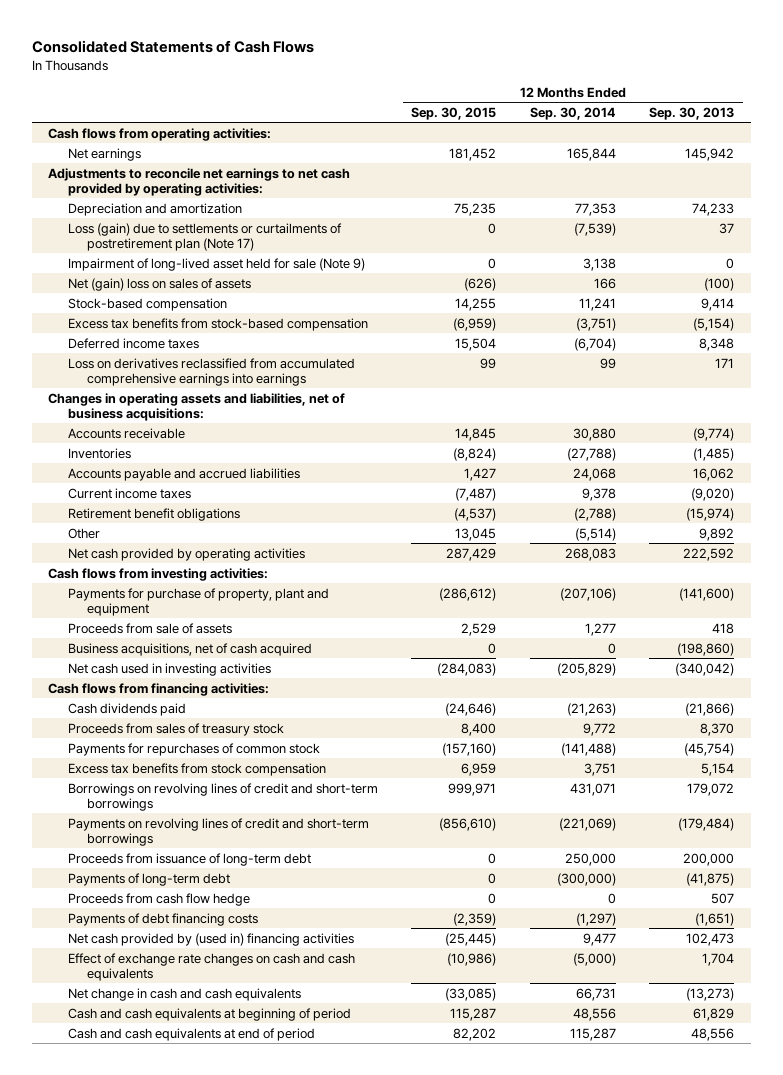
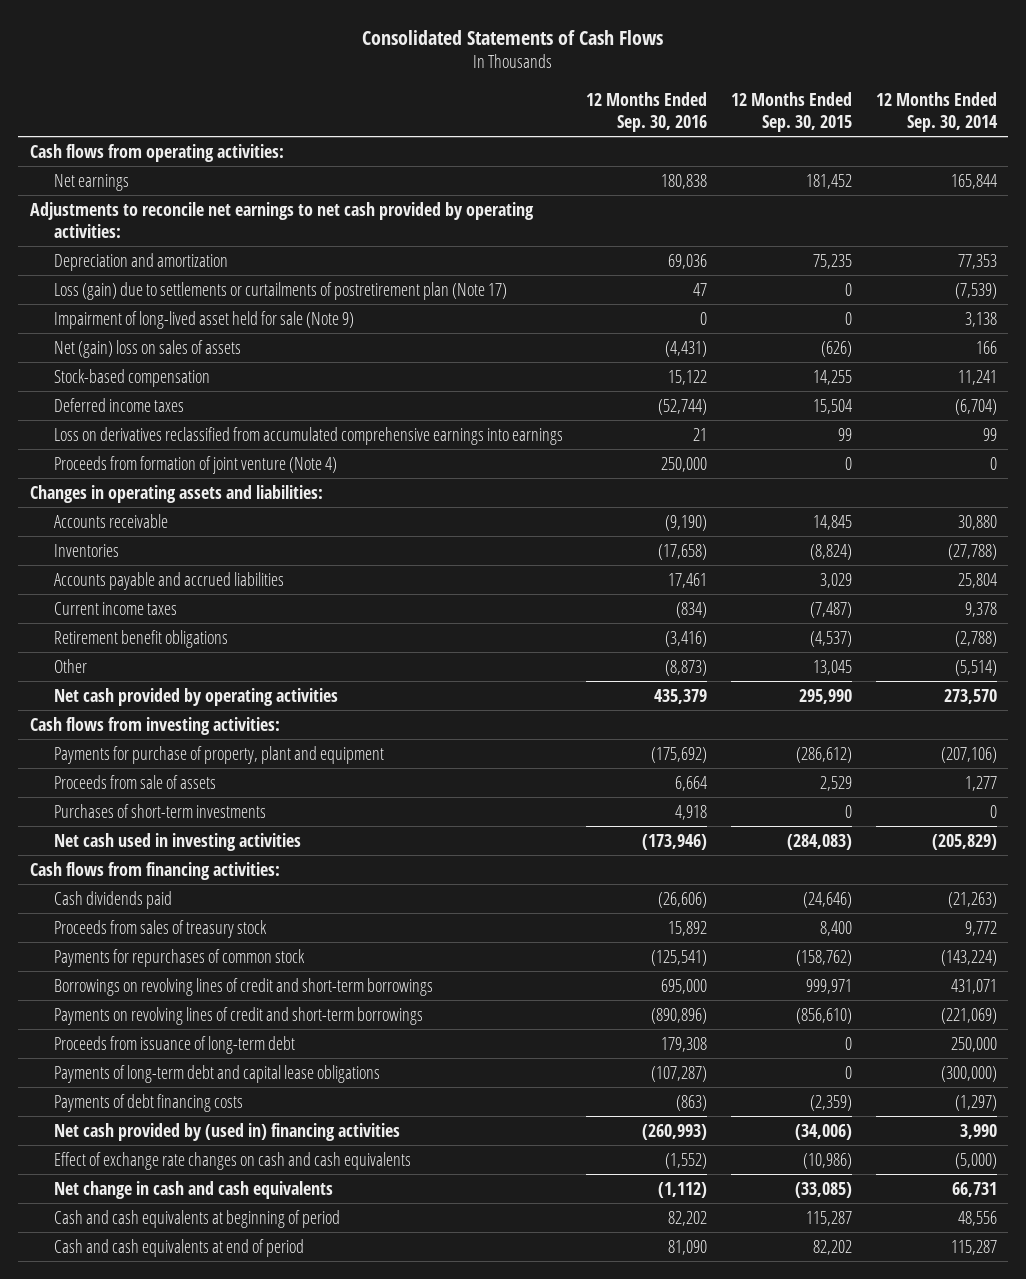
[649,106,735,120] Sep. 30, 2013 -> none
none -> [586,91,708,132] 12 Months Ended Sep. 30, 2016
[67,317,368,331] Excess tax benefits from stock-based compensation -> none
none -> [53,455,337,474] Proceeds from formation of joint venture (Note 4)
[48,392,346,421] Changes in operating assets and liabilities, net of business acquisitions: -> [29,484,323,503] Changes in operating assets and liabilities:
[464,467,497,481] 1,427 -> [819,572,852,588] 3,029
[572,467,616,481] 24,068 -> [957,572,997,588] 25,804
[446,547,497,561] 287,429 -> [798,688,852,704] 295,990
[564,547,616,561] 268,083 -> [943,688,997,704] 273,570
[67,642,312,656] Business acquisitions, net of cash acquired -> none
none -> [53,803,266,818] Purchases of short-term investments
[67,762,326,776] Excess tax benefits from stock compensation -> none
[442,742,497,756] (157,160) -> [795,949,852,966] (158,762)
[560,742,616,756] (141,488) -> [940,949,997,966] (143,224)
[67,892,250,906] Proceeds from cash flow hedge -> none
[67,872,230,886] Payments of long-term debt -> [53,1064,380,1083] Payments of long-term debt and capital lease obligations
[445,932,497,946] (25,445) -> [794,1123,852,1140] (34,006)
[582,932,616,946] 9,477 -> [959,1123,997,1139] 3,990

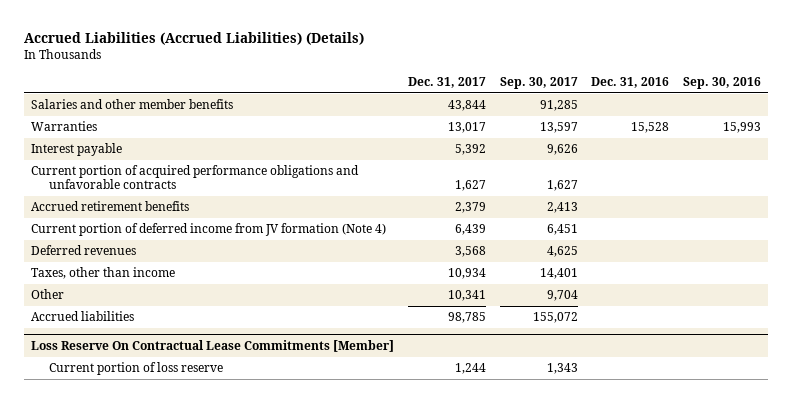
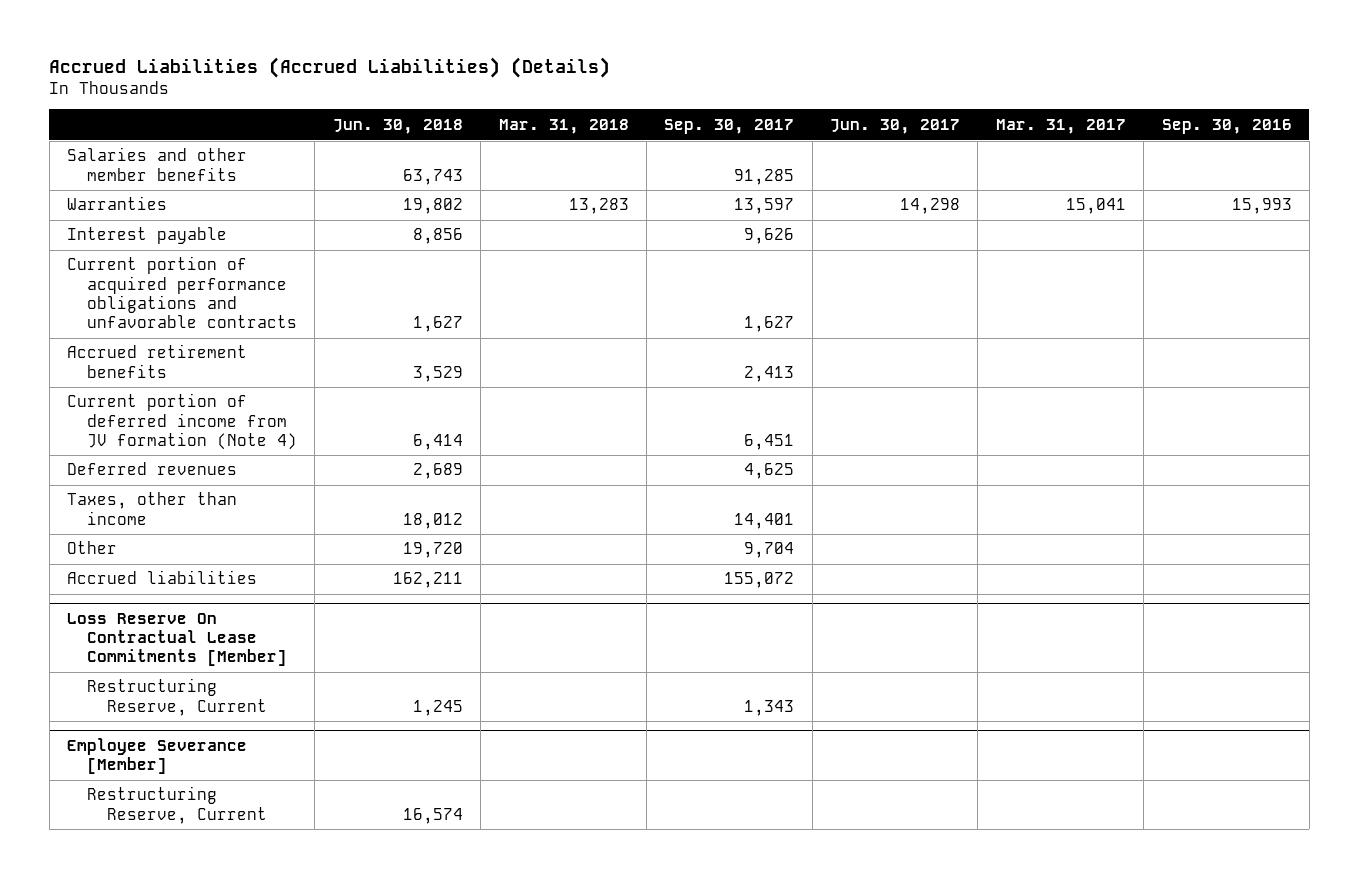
[408,77,487,89] Dec. 31, 2017 -> none
[591,77,670,89] Dec. 31, 2016 -> none
none -> [332,118,463,134] Jun. 30, 2018
none -> [498,118,629,134] Mar. 31, 2018
none -> [830,118,961,134] Jun. 30, 2017
none -> [995,118,1126,134] Mar. 31, 2017
[49,362,224,376] Current portion of loss reserve -> [87,678,267,716] Restructuring Reserve, Current
none -> [67,738,248,775] Employee Severance [Member]
none -> [87,786,267,824] Restructuring Reserve, Current

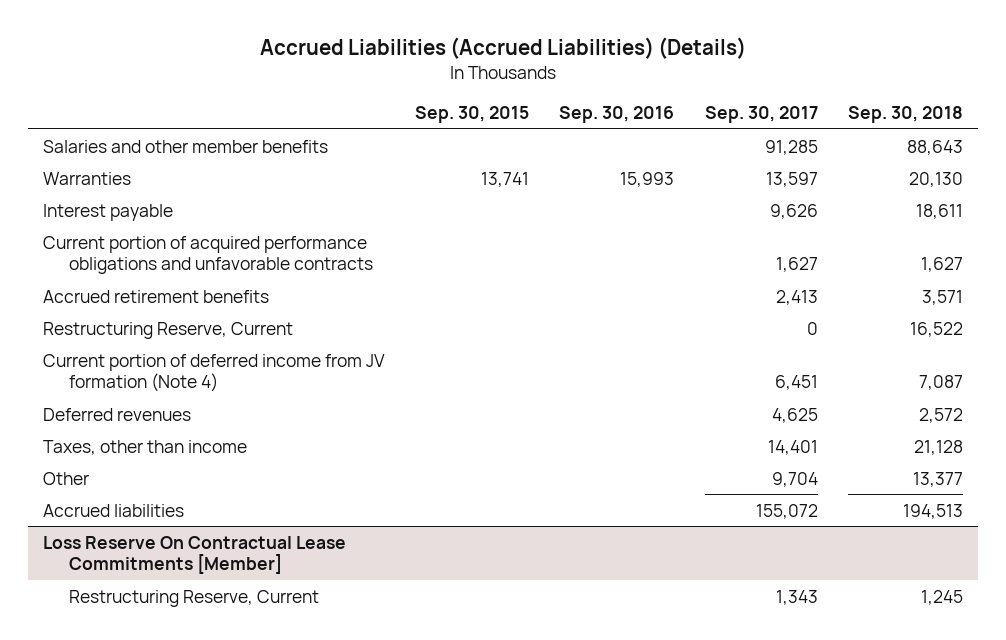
[332,118,463,134] Jun. 30, 2018 -> none
[498,118,629,134] Mar. 31, 2018 -> none
[830,118,961,134] Jun. 30, 2017 -> none
[995,118,1126,134] Mar. 31, 2017 -> none
none -> [415,106,530,124] Sep. 30, 2015
none -> [847,106,963,124] Sep. 30, 2018
none -> [42,321,293,339] Restructuring Reserve, Current
[67,738,248,775] Employee Severance [Member] -> none
[87,786,267,824] Restructuring Reserve, Current -> none

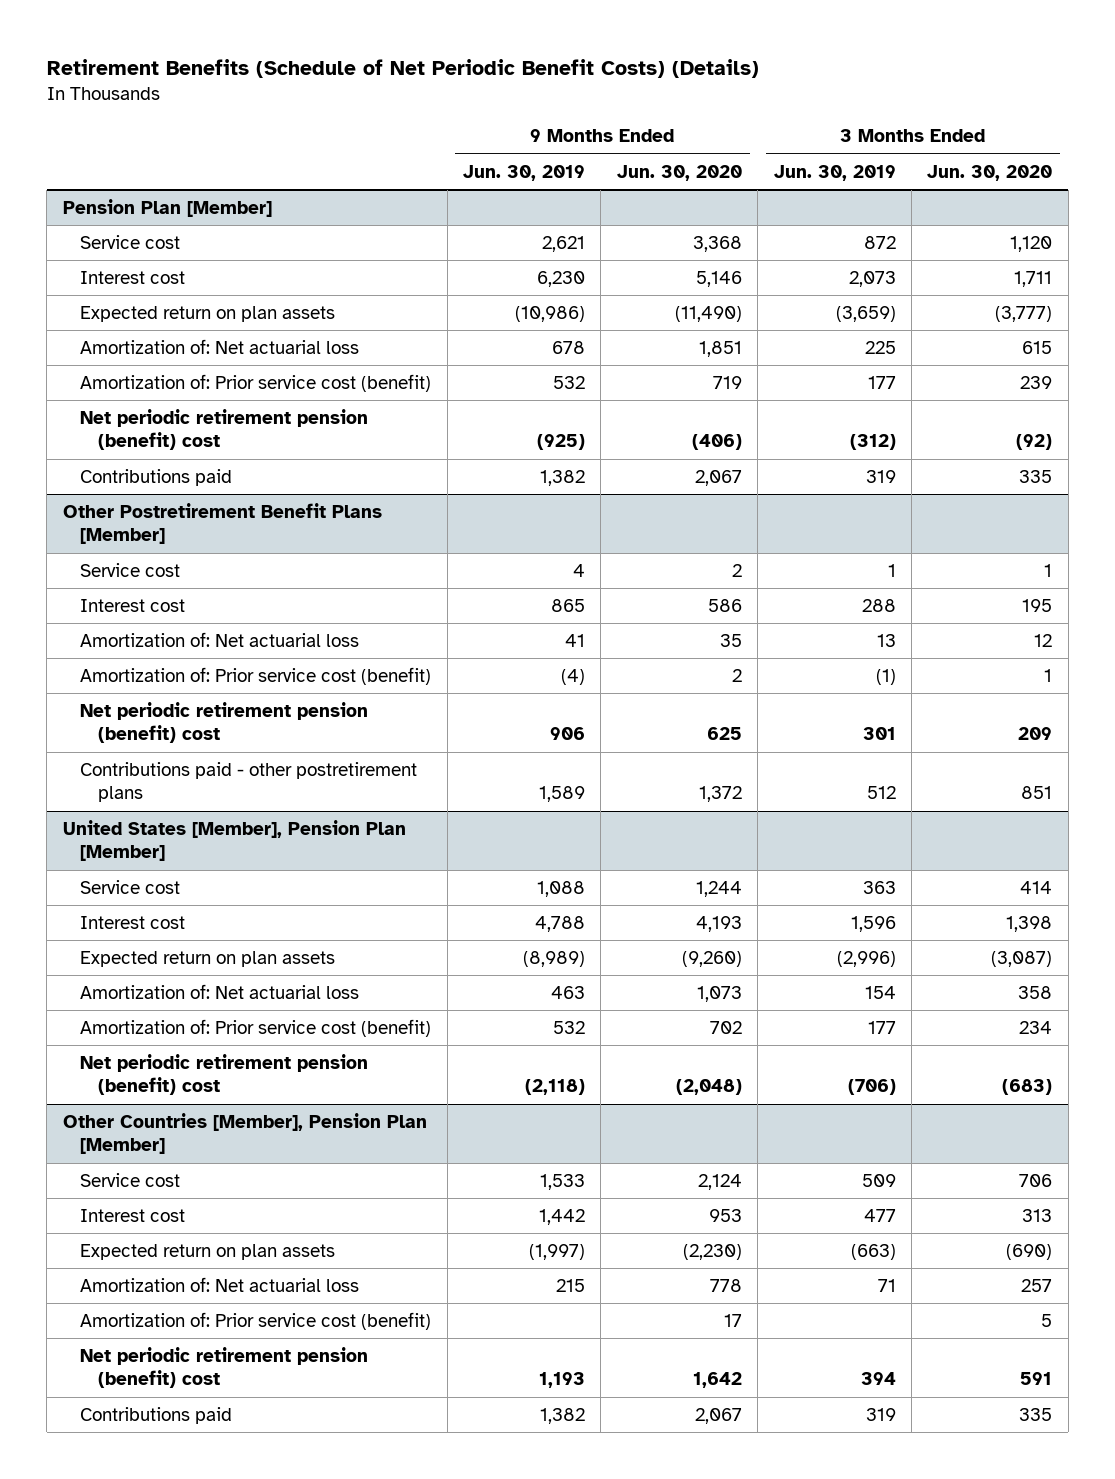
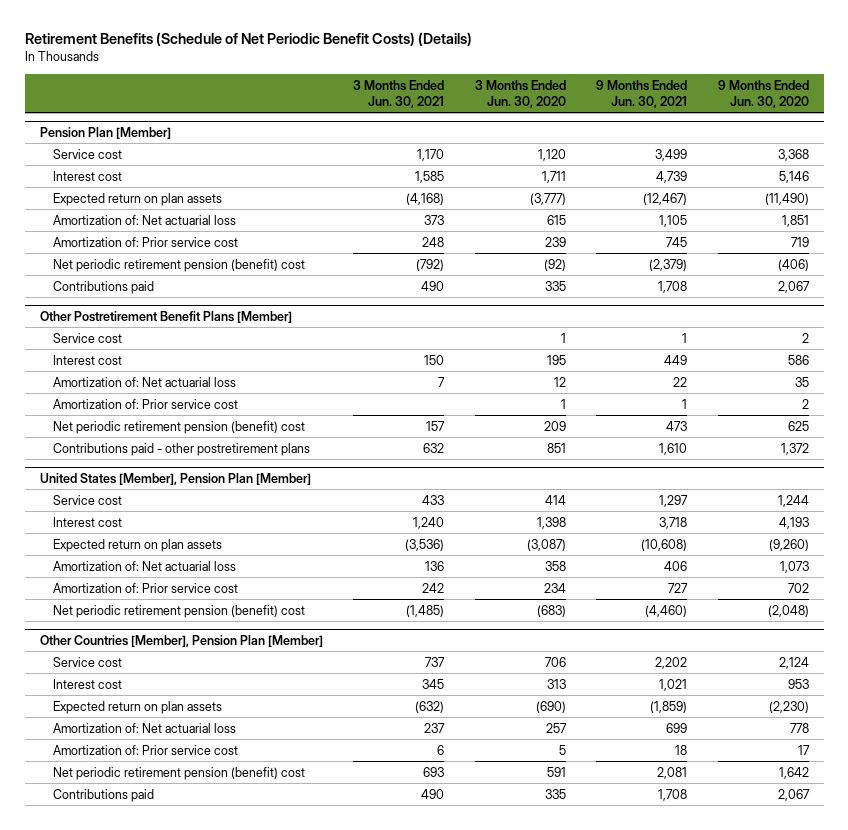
[463,164,586,181] Jun. 30, 2019 -> none
[773,164,896,181] Jun. 30, 2019 -> none
none -> [353,79,445,108] 3 Months Ended Jun. 30, 2021
none -> [596,79,688,108] 9 Months Ended Jun. 30, 2021
[80,373,432,392] Amortization of: Prior service cost (benefit) -> [53,236,239,247] Amortization of: Prior service cost
[80,666,432,685] Amortization of: Prior service cost (benefit) -> [53,398,239,409] Amortization of: Prior service cost
[80,1018,432,1037] Amortization of: Prior service cost (benefit) -> [53,582,239,593] Amortization of: Prior service cost
[80,1311,432,1330] Amortization of: Prior service cost (benefit) -> [53,744,239,755] Amortization of: Prior service cost

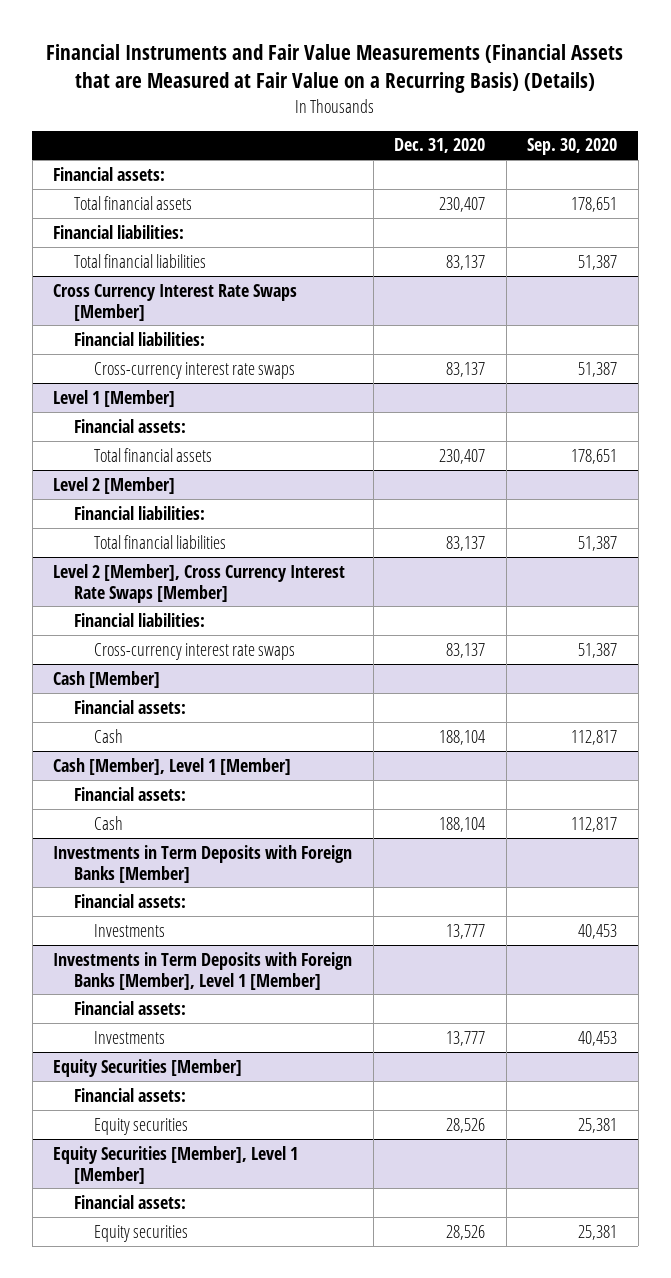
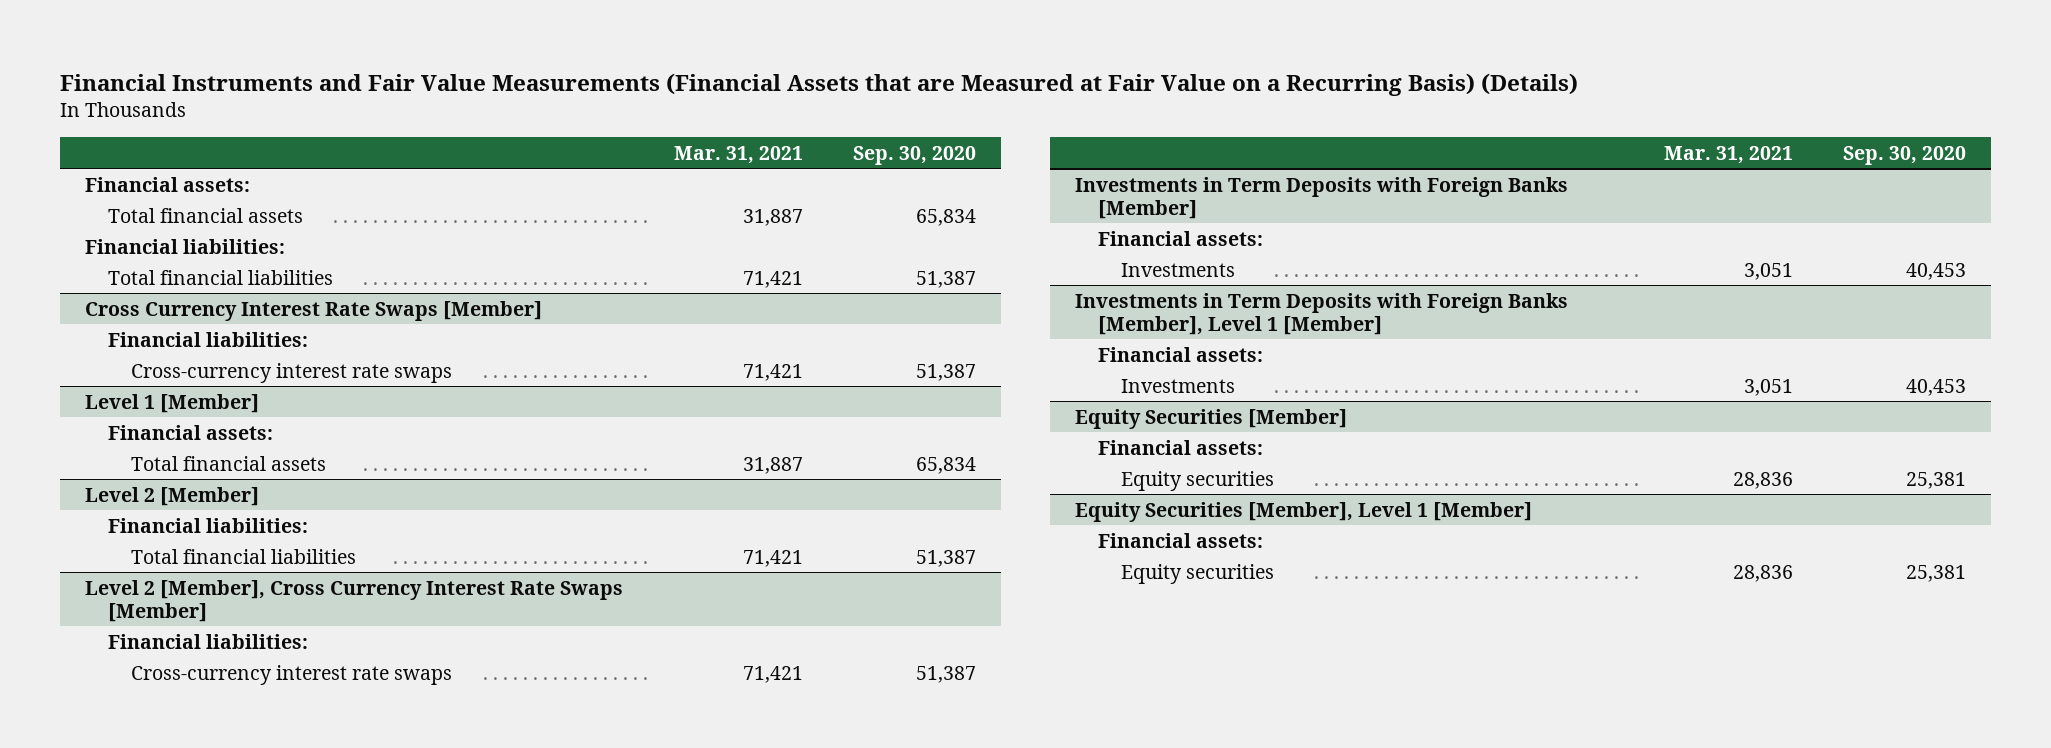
[394,138,486,154] Dec. 31, 2020 -> none
none -> [673,145,803,164] Mar. 31, 2021
[571,196,618,212] 178,651 -> [915,208,976,226] 65,834
[571,448,618,464] 178,651 -> [915,456,976,474] 65,834
[53,670,161,688] Cash [Member] -> none
[73,699,186,714] Financial assets: -> none
[94,728,124,743] Cash -> none
[53,757,292,775] Cash [Member], Level 1 [Member] -> none
[73,786,186,801] Financial assets: -> none
[94,815,124,830] Cash -> none

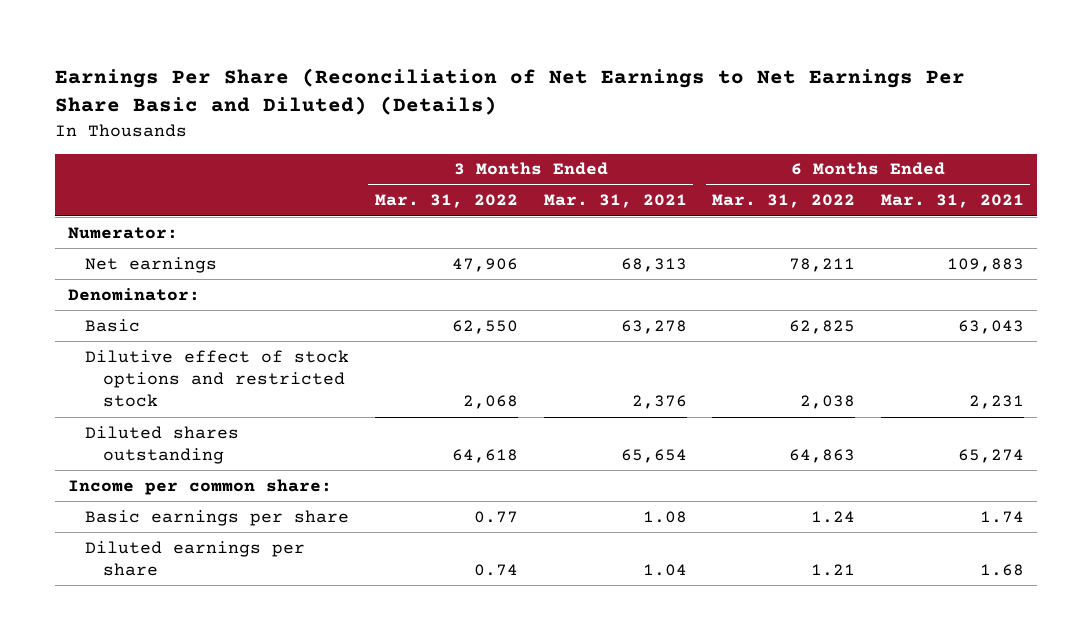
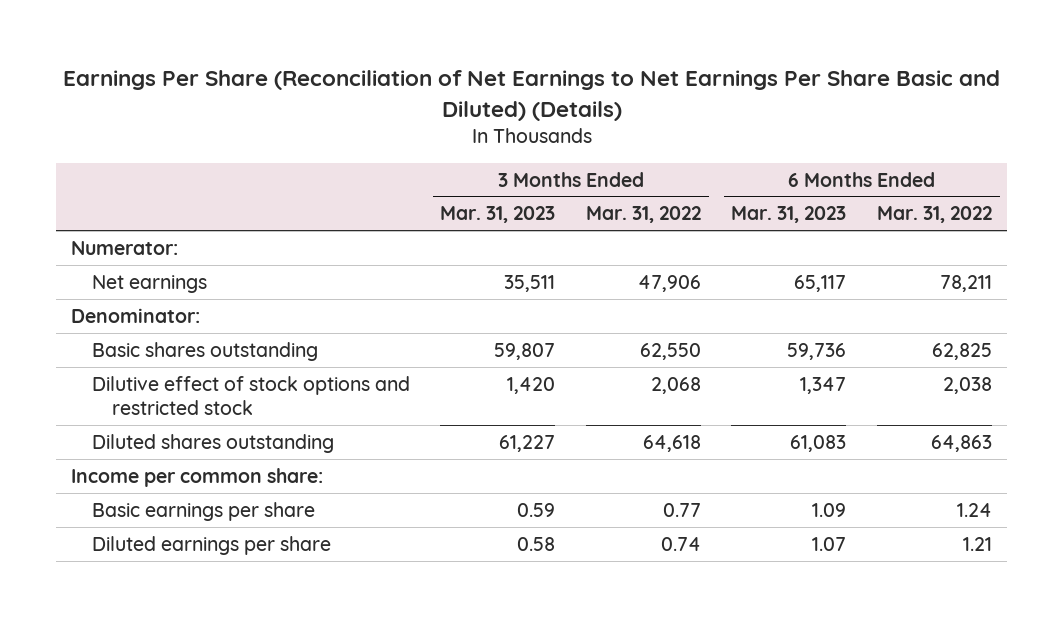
[543,194,687,209] Mar. 31, 2021 -> none
[880,194,1024,209] Mar. 31, 2021 -> none
none -> [440,206,556,224] Mar. 31, 2023
none -> [731,206,847,224] Mar. 31, 2023
[85,318,141,332] Basic -> [91,341,318,361] Basic shares outstanding

